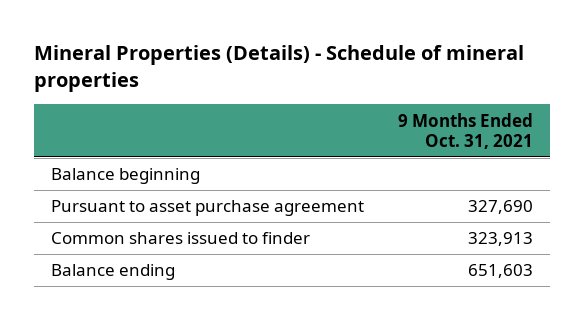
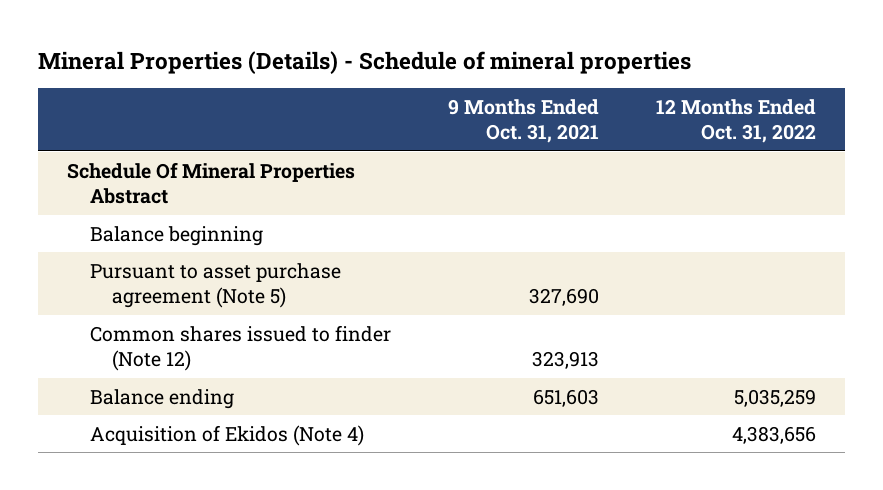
none -> [656,99,817,144] 12 Months Ended Oct. 31, 2022
none -> [67,161,356,205] Schedule Of Mineral Properties Abstract
[50,200,364,217] Pursuant to asset purchase agreement -> [89,262,341,309] Pursuant to asset purchase agreement (Note 5)
[50,232,310,245] Common shares issued to finder -> [89,324,391,372] Common shares issued to finder (Note 12)
none -> [89,424,364,446] Acquisition of Ekidos (Note 4)

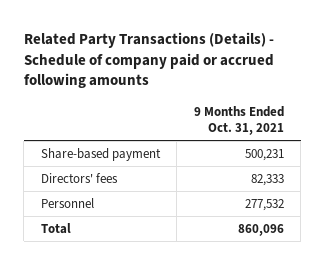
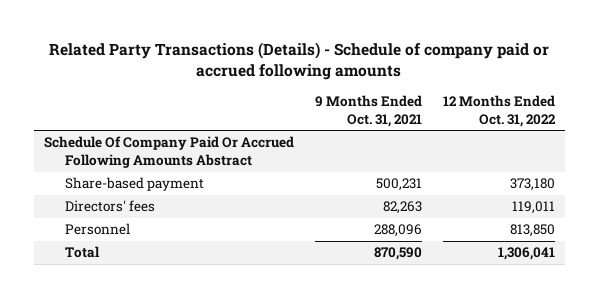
none -> [442,94,556,127] 12 Months Ended Oct. 31, 2022
none -> [43,136,294,169] Schedule Of Company Paid Or Accrued Following Amounts Abstract
[250,174,284,187] 82,333 -> [382,201,422,215] 82,263
[244,199,284,212] 277,532 -> [373,224,422,238] 288,096
[237,224,284,237] 860,096 -> [373,247,422,261] 870,590

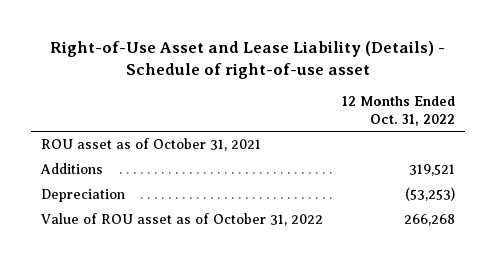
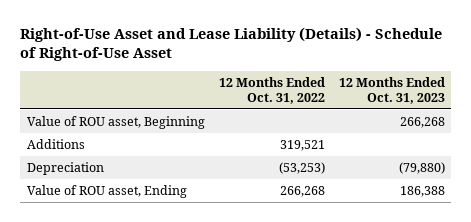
[49,40,445,79] Right-of-Use Asset and Lease Liability (Details) - Schedule of right-of-use asset -> [19,27,442,62] Right-of-Use Asset and Lease Liability (Details) - Schedule of Right-of-Use Asset
none -> [338,76,445,104] 12 Months Ended Oct. 31, 2023
[40,138,261,152] ROU asset as of October 31, 2021 -> [26,116,205,130] Value of ROU asset, Beginning
[40,213,323,227] Value of ROU asset as of October 31, 2022 -> [26,185,187,199] Value of ROU asset, Ending

